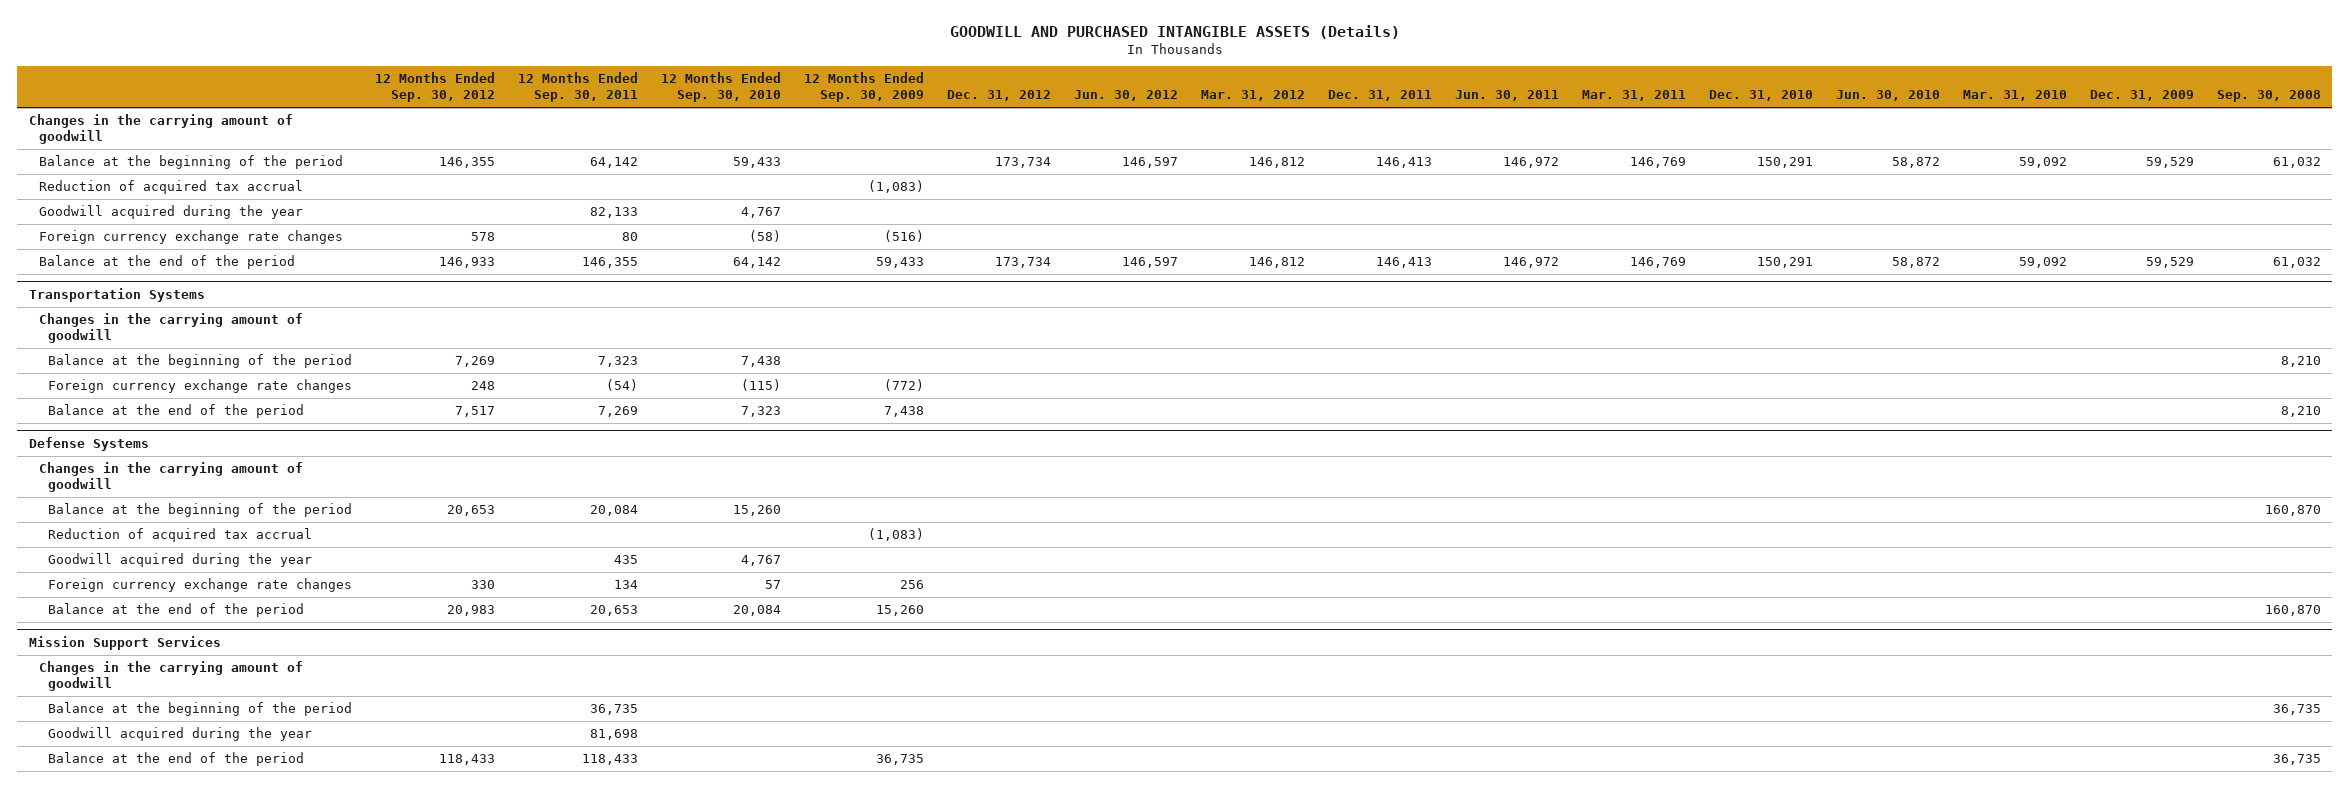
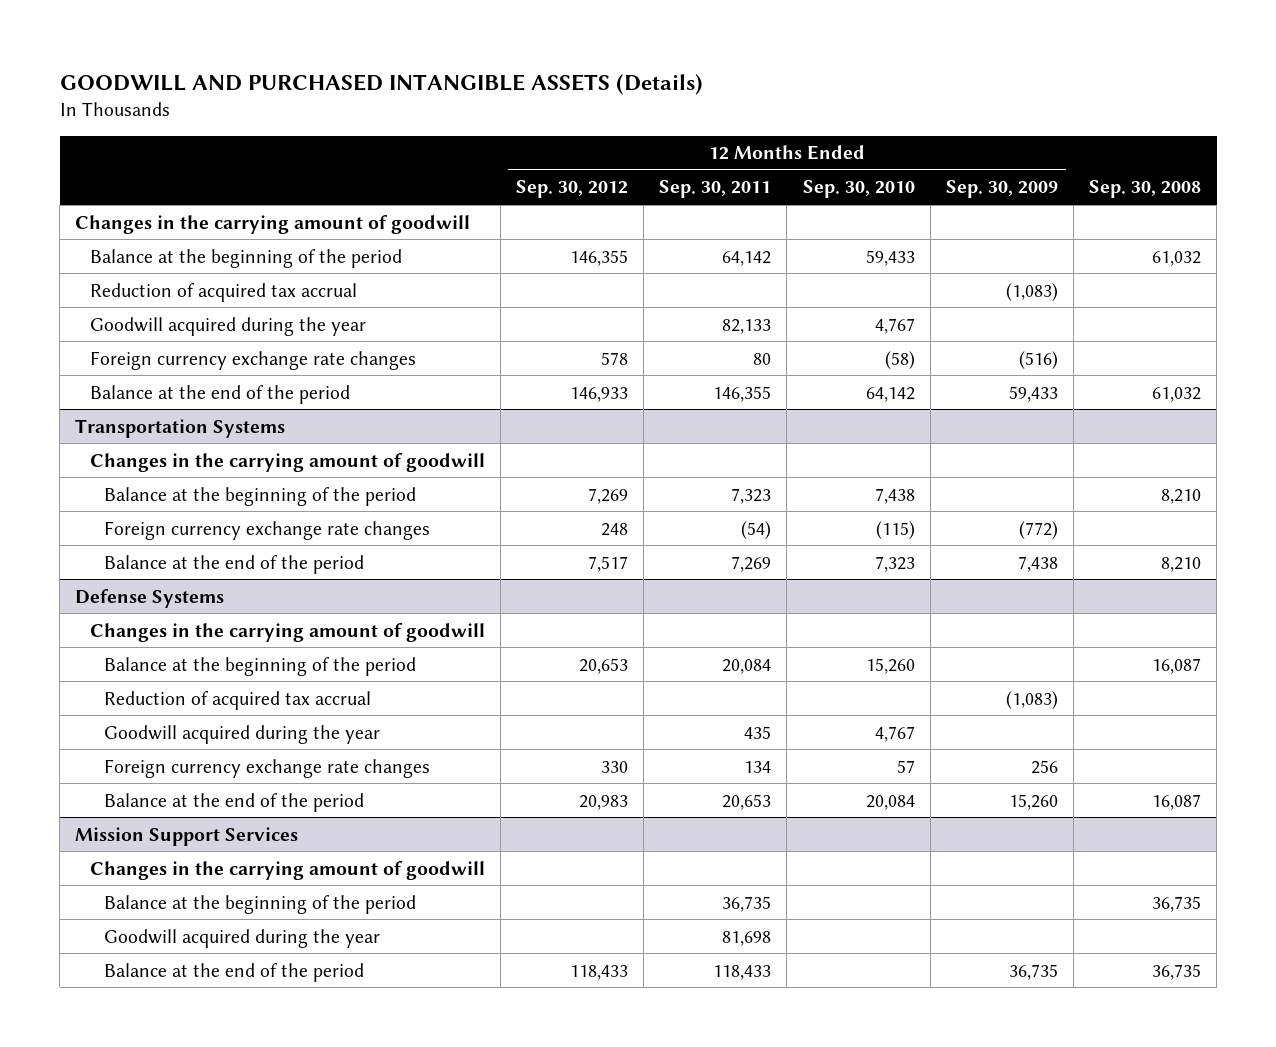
[947,90,1052,102] Dec. 31, 2012 -> none
[1074,90,1179,102] Jun. 30, 2012 -> none
[1201,90,1306,102] Mar. 31, 2012 -> none
[1327,90,1432,102] Dec. 31, 2011 -> none
[1454,90,1559,102] Jun. 30, 2011 -> none
[1581,90,1686,102] Mar. 31, 2011 -> none
[1708,90,1813,102] Dec. 31, 2010 -> none
[1835,90,1940,102] Jun. 30, 2010 -> none
[1962,90,2067,102] Mar. 31, 2010 -> none
[2089,90,2194,102] Dec. 31, 2009 -> none
[2264,505,2321,517] 160,870 -> [1152,657,1202,674] 16,087
[2264,605,2321,617] 160,870 -> [1152,793,1202,810] 16,087

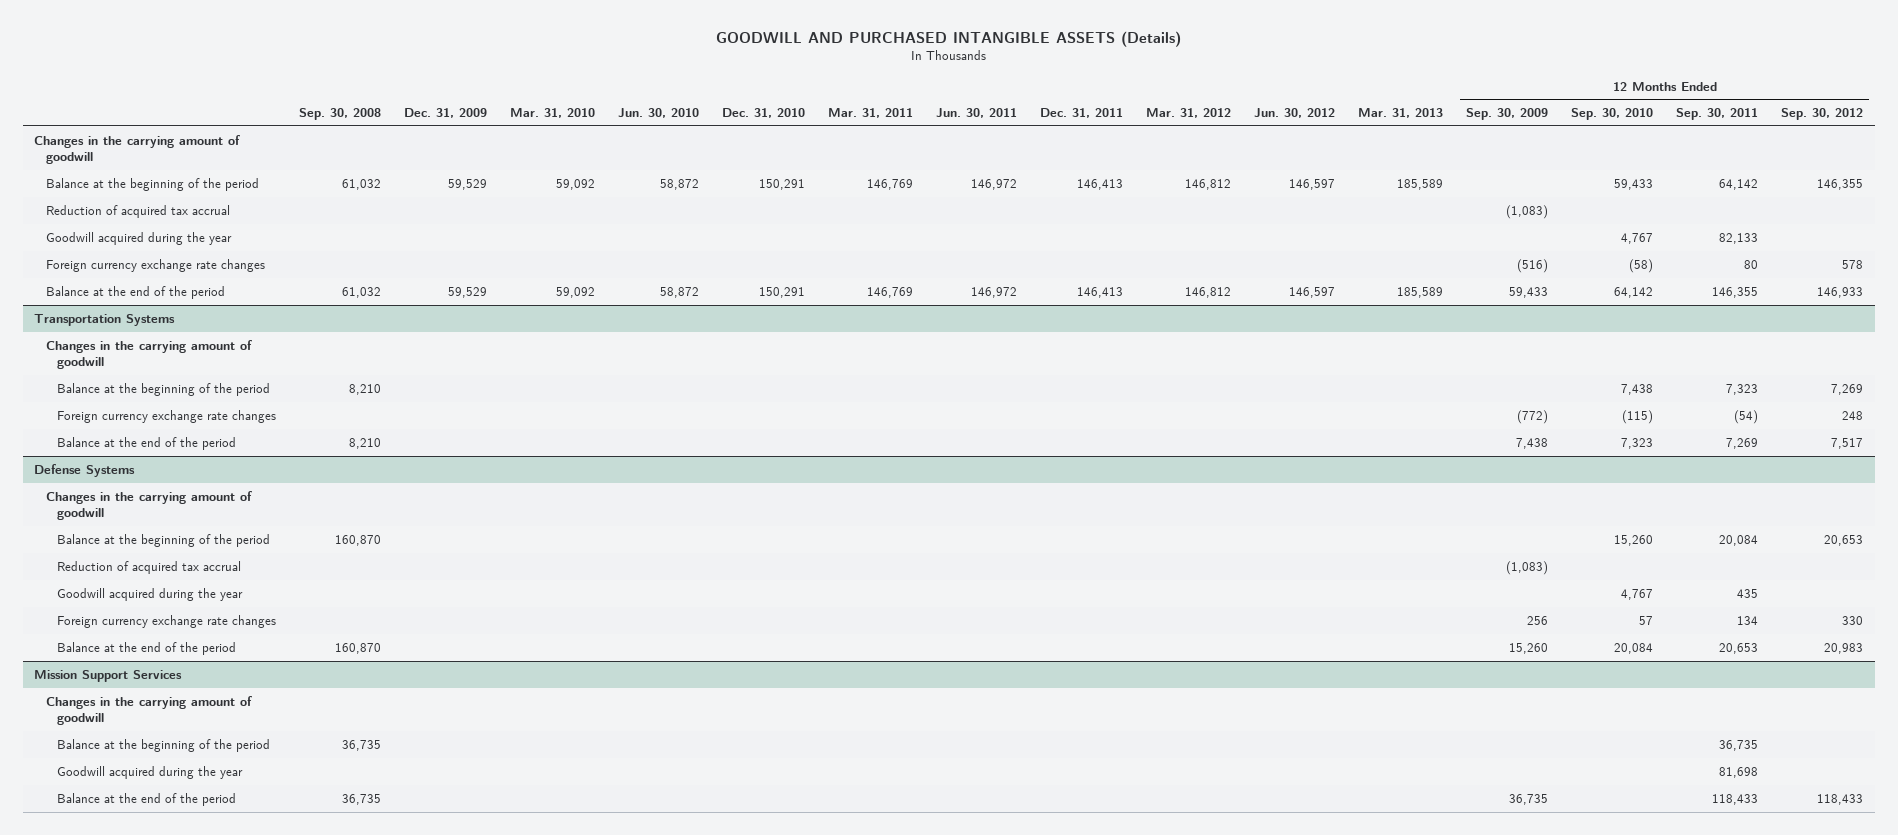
none -> [404,108,488,119] Dec. 31, 2009
none -> [510,108,596,119] Mar. 31, 2010
none -> [618,108,700,119] Jun. 30, 2010
none -> [722,108,806,119] Dec. 31, 2010
none -> [828,108,914,119] Mar. 31, 2011
none -> [936,108,1018,119] Jun. 30, 2011
none -> [1040,108,1124,119] Dec. 31, 2011
none -> [1146,108,1232,119] Mar. 31, 2012
none -> [1254,108,1336,119] Jun. 30, 2012
none -> [1358,108,1444,119] Mar. 31, 2013
[1152,657,1202,674] 16,087 -> [335,534,382,546] 160,870
[1152,793,1202,810] 16,087 -> [335,642,382,654] 160,870

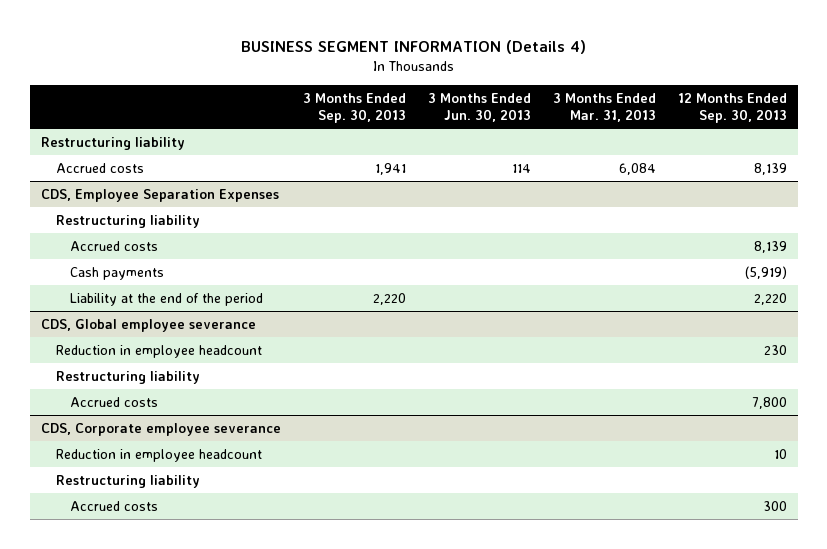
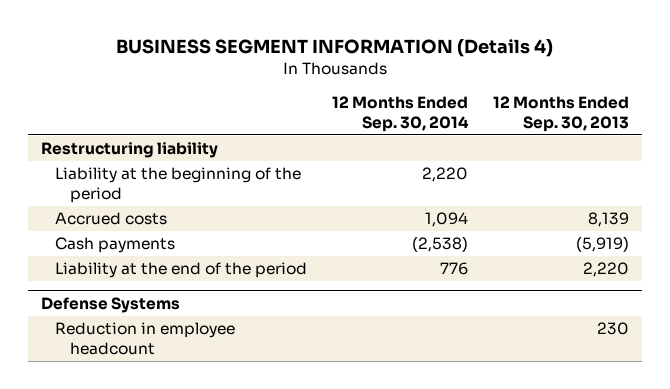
[302,92,406,123] 3 Months Ended Sep. 30, 2013 -> none
[427,92,531,122] 3 Months Ended Jun. 30, 2013 -> none
[552,92,656,122] 3 Months Ended Mar. 31, 2013 -> none
none -> [332,96,470,132] 12 Months Ended Sep. 30, 2014
[55,163,144,174] Accrued costs -> none
[40,189,279,203] CDS, Employee Separation Expenses -> none
[55,215,200,229] Restructuring liability -> none
none -> [55,167,302,203] Liability at the beginning of the period
[40,319,256,333] CDS, Global employee severance -> none
none -> [40,297,180,314] Defense Systems
[55,371,200,385] Restructuring liability -> none
[70,397,159,408] Accrued costs -> none
[40,423,281,437] CDS, Corporate employee severance -> none
[55,449,262,463] Reduction in employee headcount -> none
[55,475,200,489] Restructuring liability -> none
[70,501,159,512] Accrued costs -> none

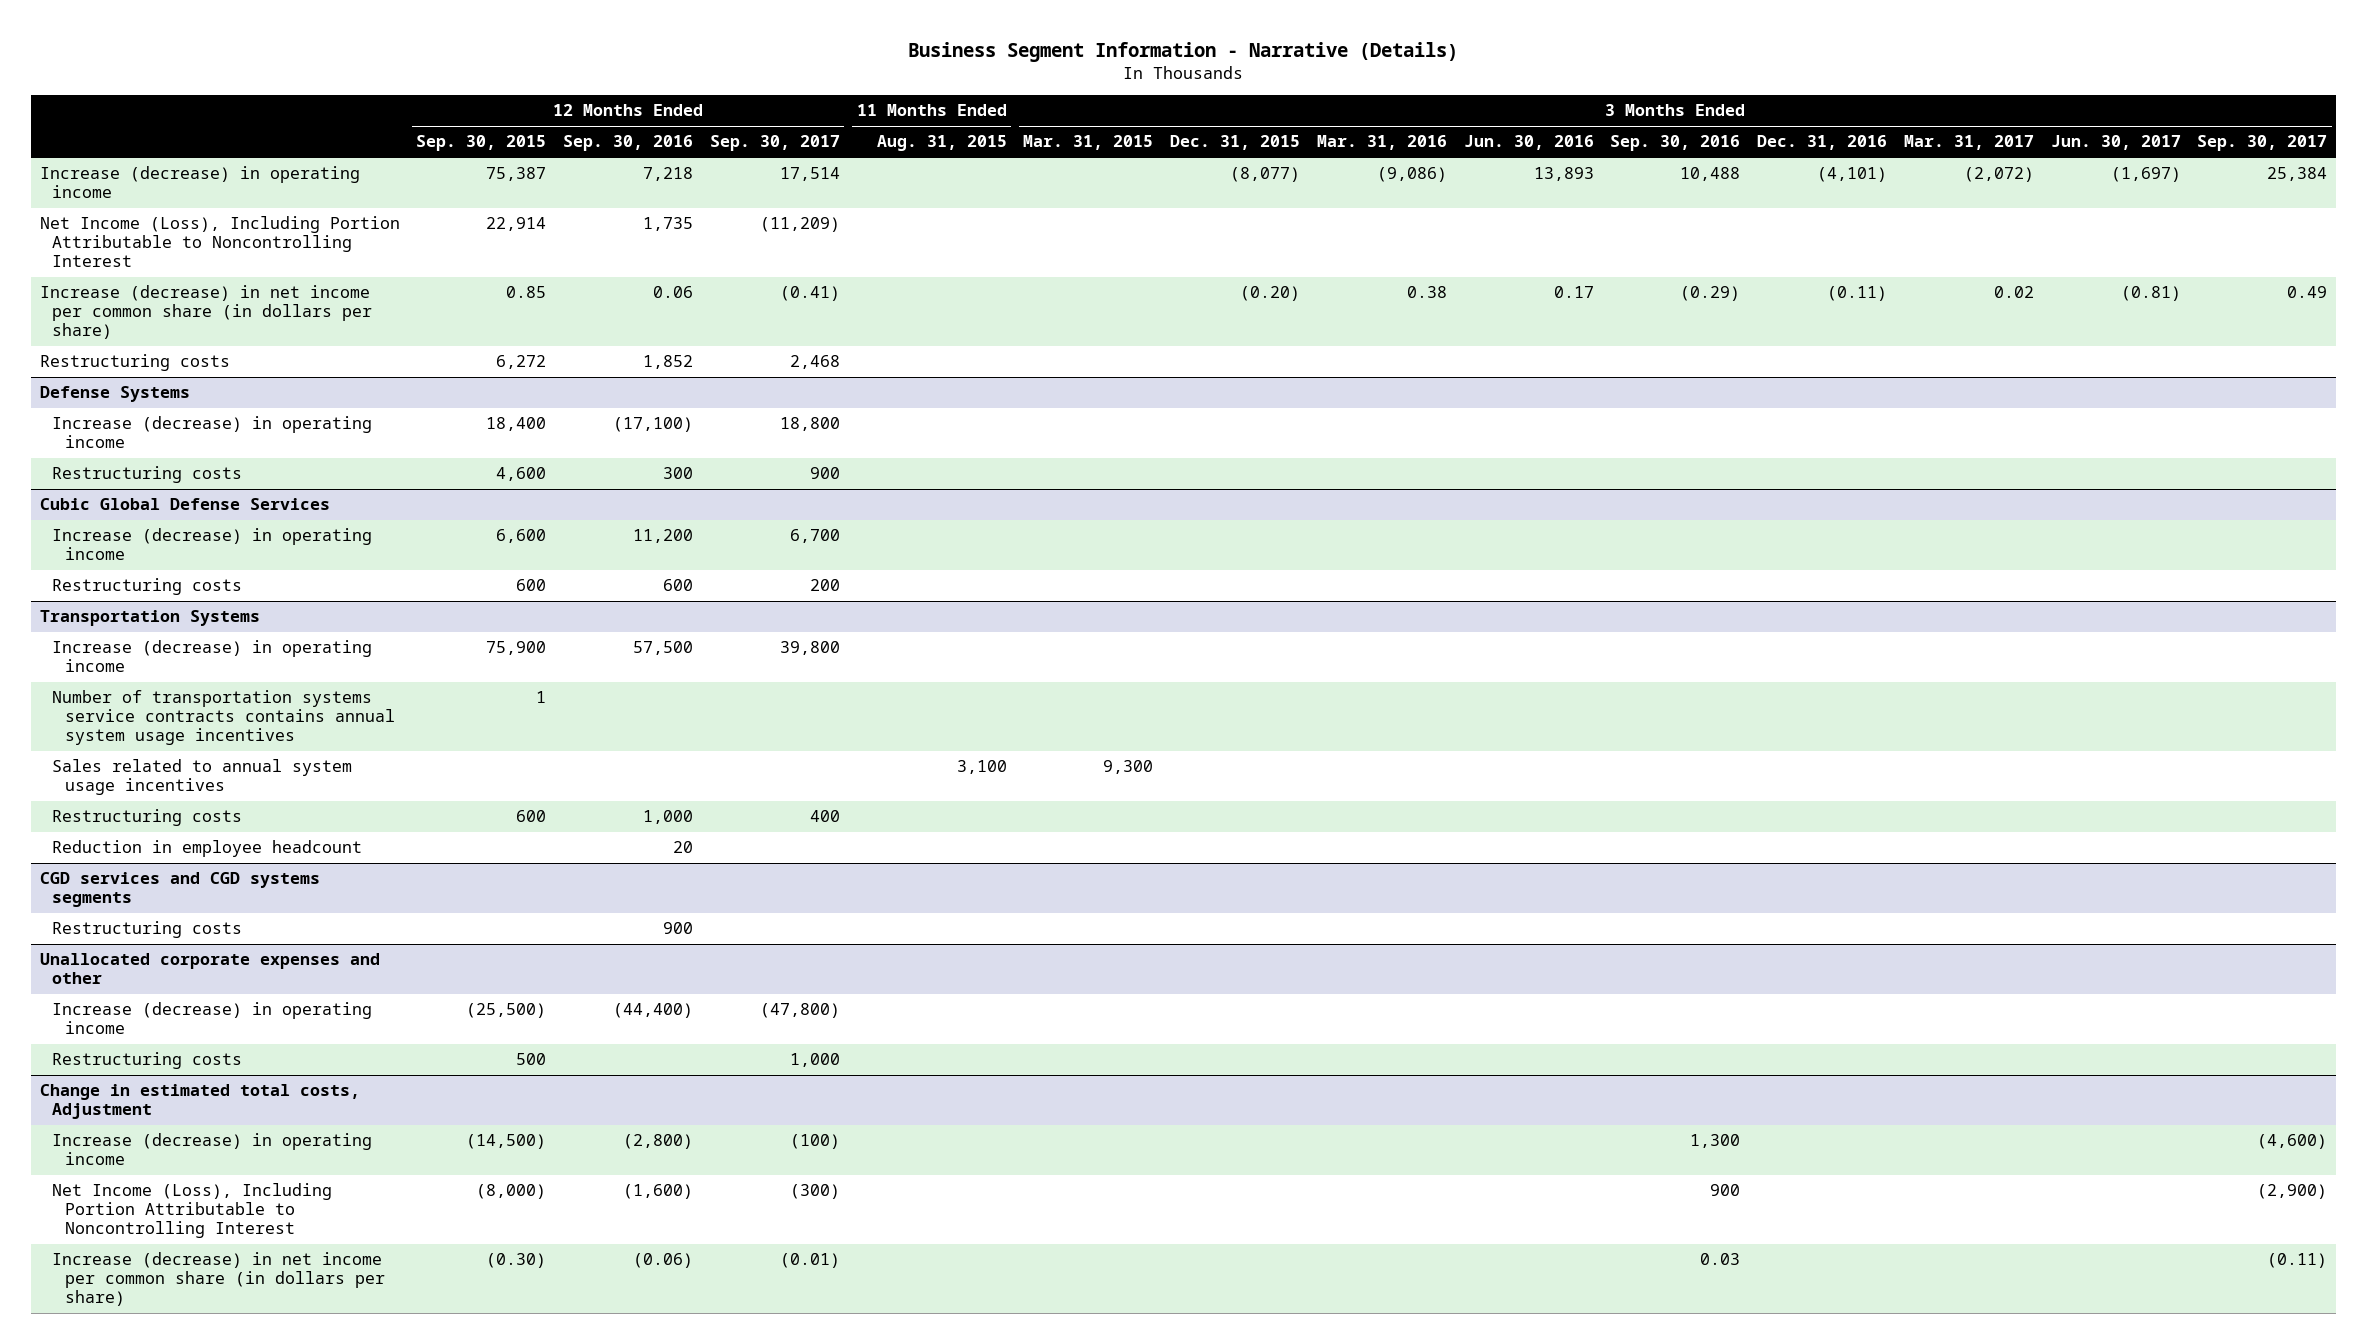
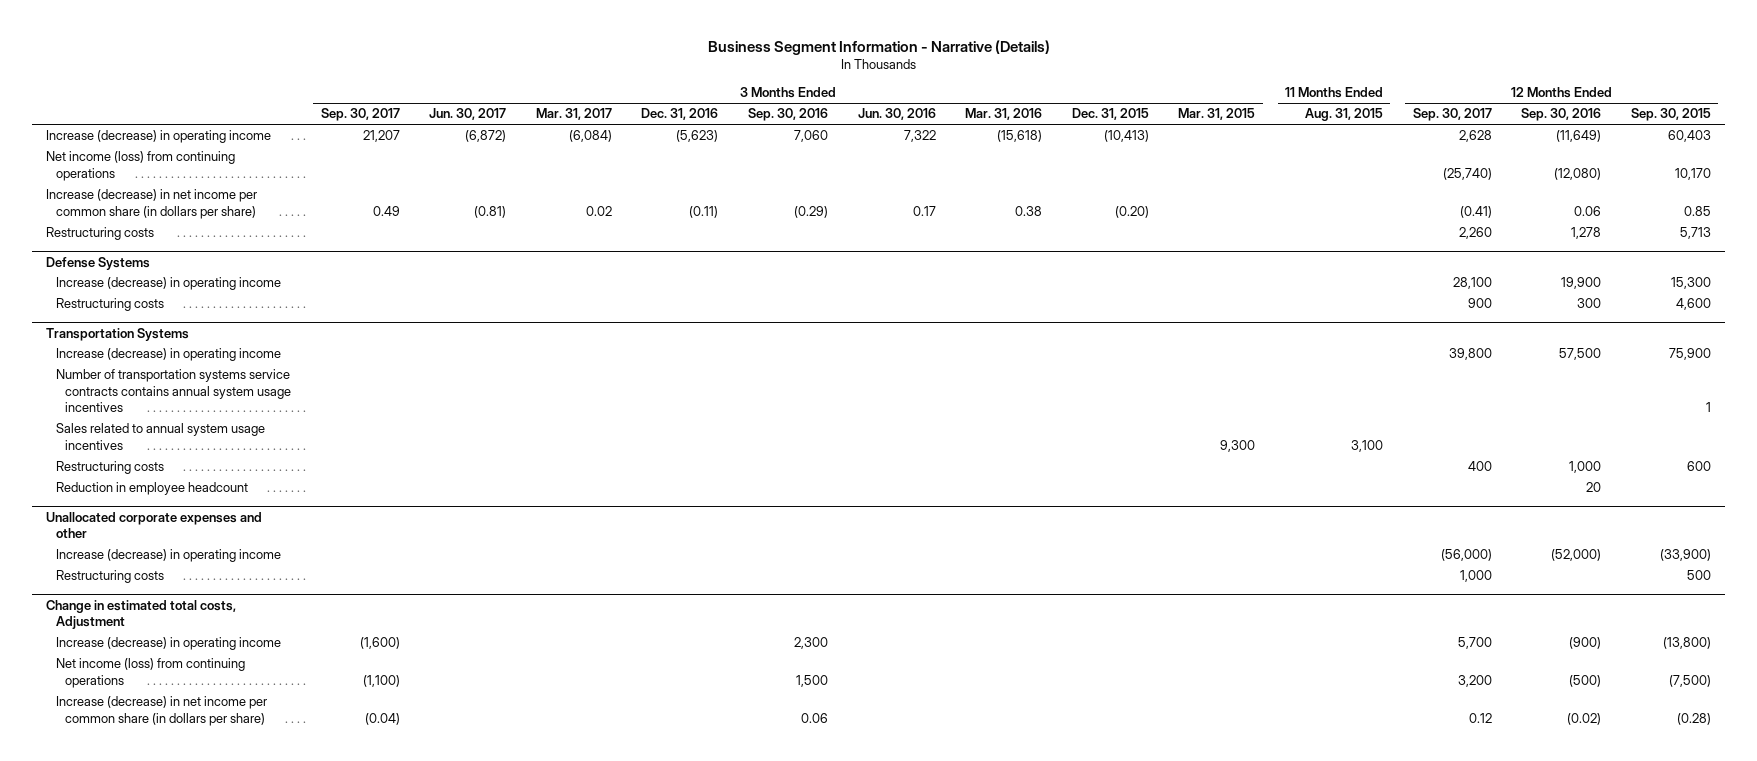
[39,216,400,268] Net Income (Loss), Including Portion Attributable to Noncontrolling Interest -> none
[486,167,547,182] 75,387 -> [1667,130,1711,143] 60,403
[643,167,694,182] 7,218 -> [1556,130,1602,143] (11,649)
[779,167,840,182] 17,514 -> [1458,130,1492,143] 2,628
[1230,167,1301,183] (8,077) -> [1103,130,1149,143] (10,413)
[1376,167,1447,183] (9,086) -> [997,130,1043,143] (15,618)
[1533,167,1594,182] 13,893 -> [903,130,936,143] 7,322
[1680,167,1741,182] 10,488 -> [794,130,829,143] 7,060
[1817,167,1888,183] (4,101) -> [676,130,719,143] (5,623)
[1963,167,2034,183] (2,072) -> [568,130,612,143] (6,084)
[2110,167,2181,183] (1,697) -> [465,130,507,143] (6,872)
[2267,167,2328,182] 25,384 -> [362,130,400,143] 21,207
none -> [46,151,236,181] Net income (loss) from continuing operations
[496,355,547,370] 6,272 -> [1679,227,1711,240] 5,713
[643,355,694,370] 1,852 -> [1571,227,1602,240] 1,278
[789,355,840,370] 2,468 -> [1458,227,1492,240] 2,260
[486,417,547,432] 18,400 -> [1670,277,1711,290] 15,300
[613,417,694,433] (17,100) -> [1561,277,1602,290] 19,900
[779,417,840,432] 18,800 -> [1452,277,1492,290] 28,100
[39,498,330,511] Cubic Global Defense Services -> none
[52,528,373,561] Increase (decrease) in operating income -> none
[52,578,243,596] Restructuring costs -> none
[39,872,320,908] CGD services and CGD systems segments -> none
[52,921,243,939] Restructuring costs -> none
[466,1003,547,1019] (25,500) -> [1659,549,1711,562] (33,900)
[613,1003,694,1019] (44,400) -> [1551,549,1602,562] (52,000)
[759,1003,840,1019] (47,800) -> [1440,549,1492,562] (56,000)
[52,1183,333,1239] Net Income (Loss), Including Portion Attributable to Noncontrolling Interest -> none
[466,1134,547,1150] (14,500) -> [1662,637,1711,650] (13,800)
[623,1134,694,1150] (2,800) -> [1569,637,1602,650] (900)
[789,1134,840,1150] (100) -> [1457,637,1492,650] 5,700
[1690,1134,1741,1149] 1,300 -> [794,637,829,650] 2,300
[2257,1134,2328,1150] (4,600) -> [359,637,400,650] (1,600)
none -> [55,658,245,688] Net income (loss) from continuing operations
[486,1253,547,1269] (0.30) -> [1676,712,1711,725] (0.28)
[633,1253,694,1269] (0.06) -> [1567,712,1602,725] (0.02)
[779,1253,840,1269] (0.01) -> [1468,712,1492,723] 0.12
[1700,1253,1741,1266] 0.03 -> [801,712,829,723] 0.06
[2267,1253,2328,1269] (0.11) -> [364,712,400,725] (0.04)

